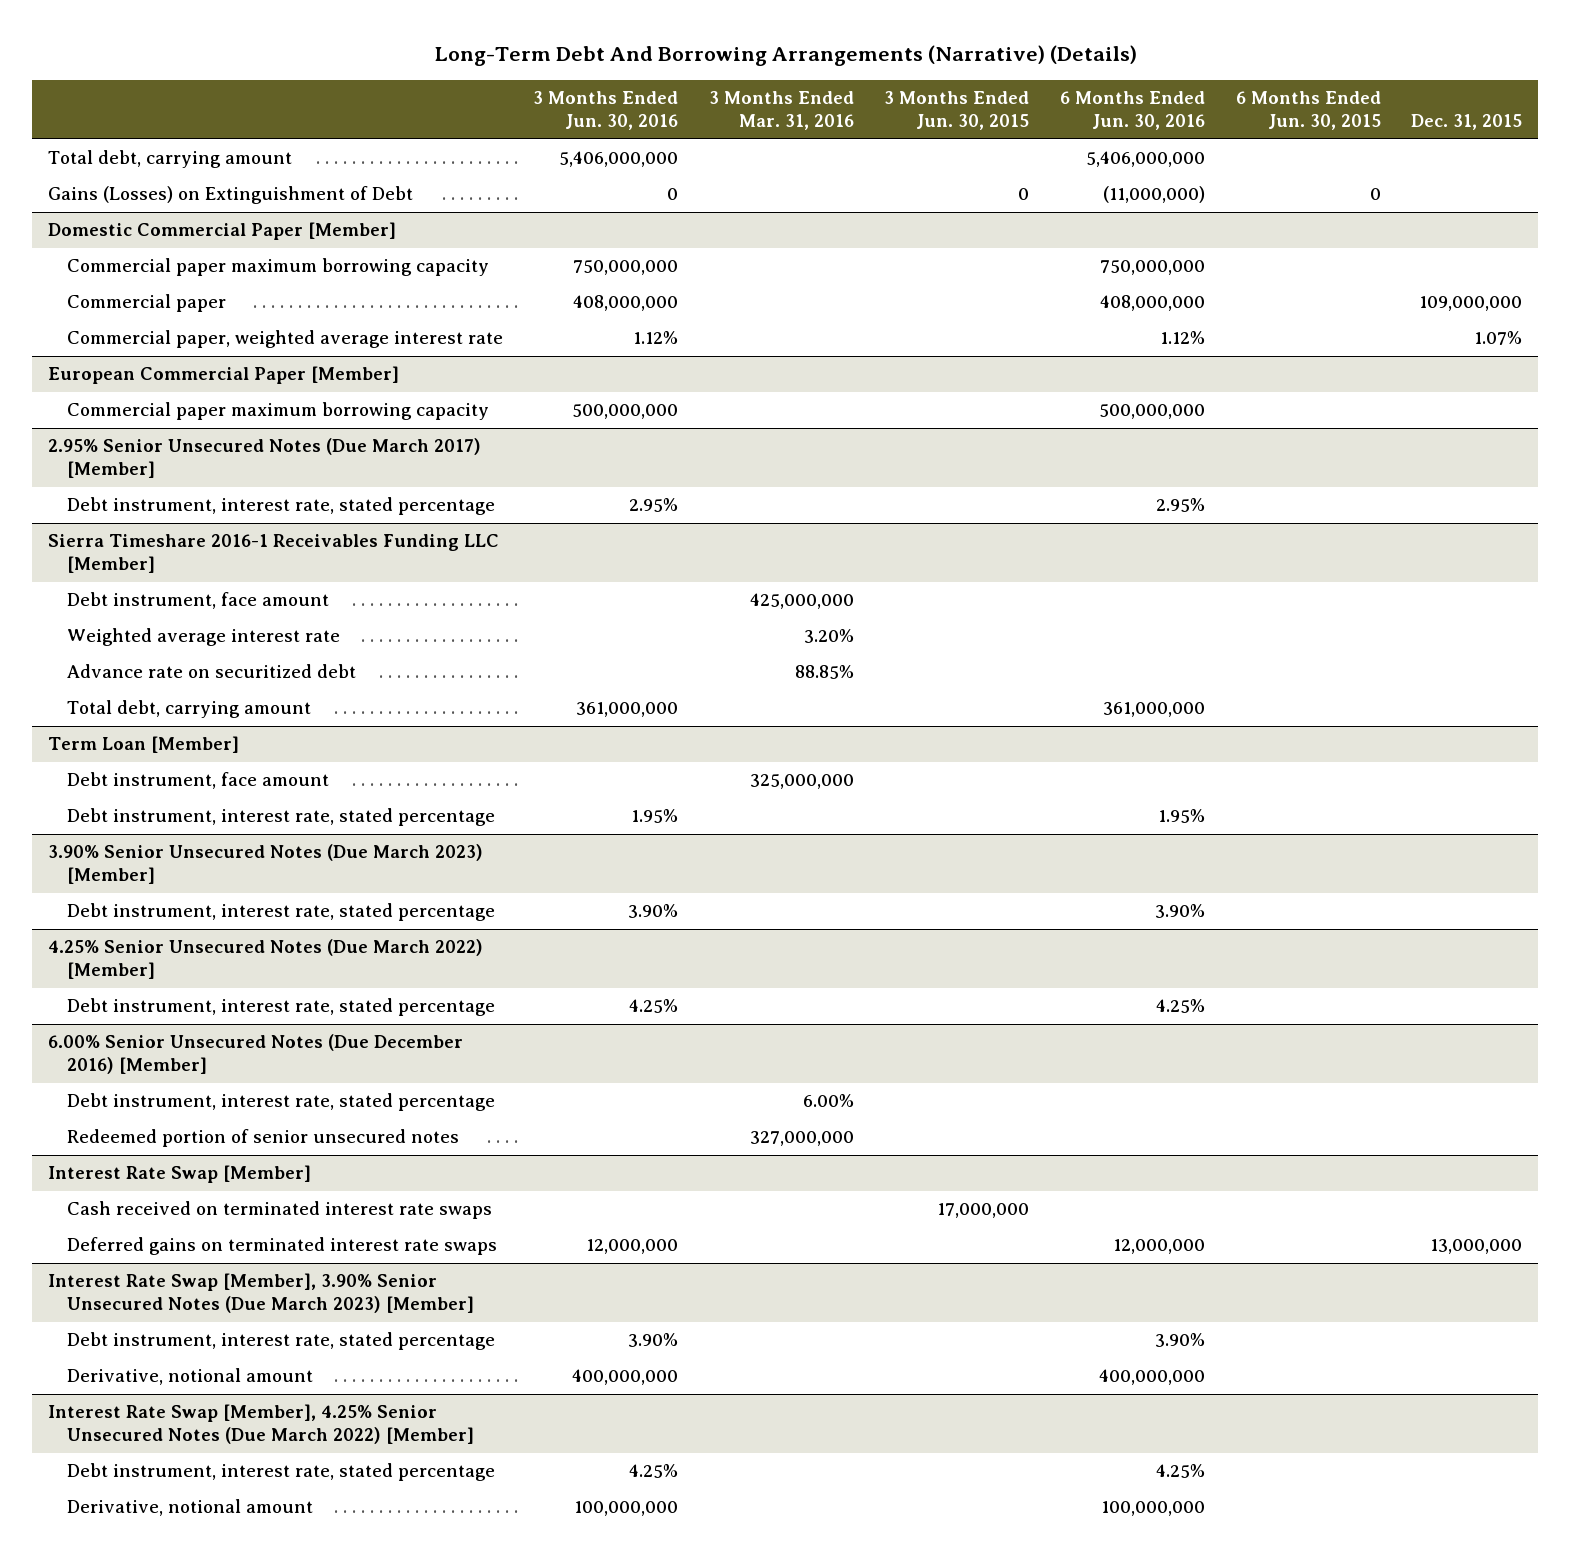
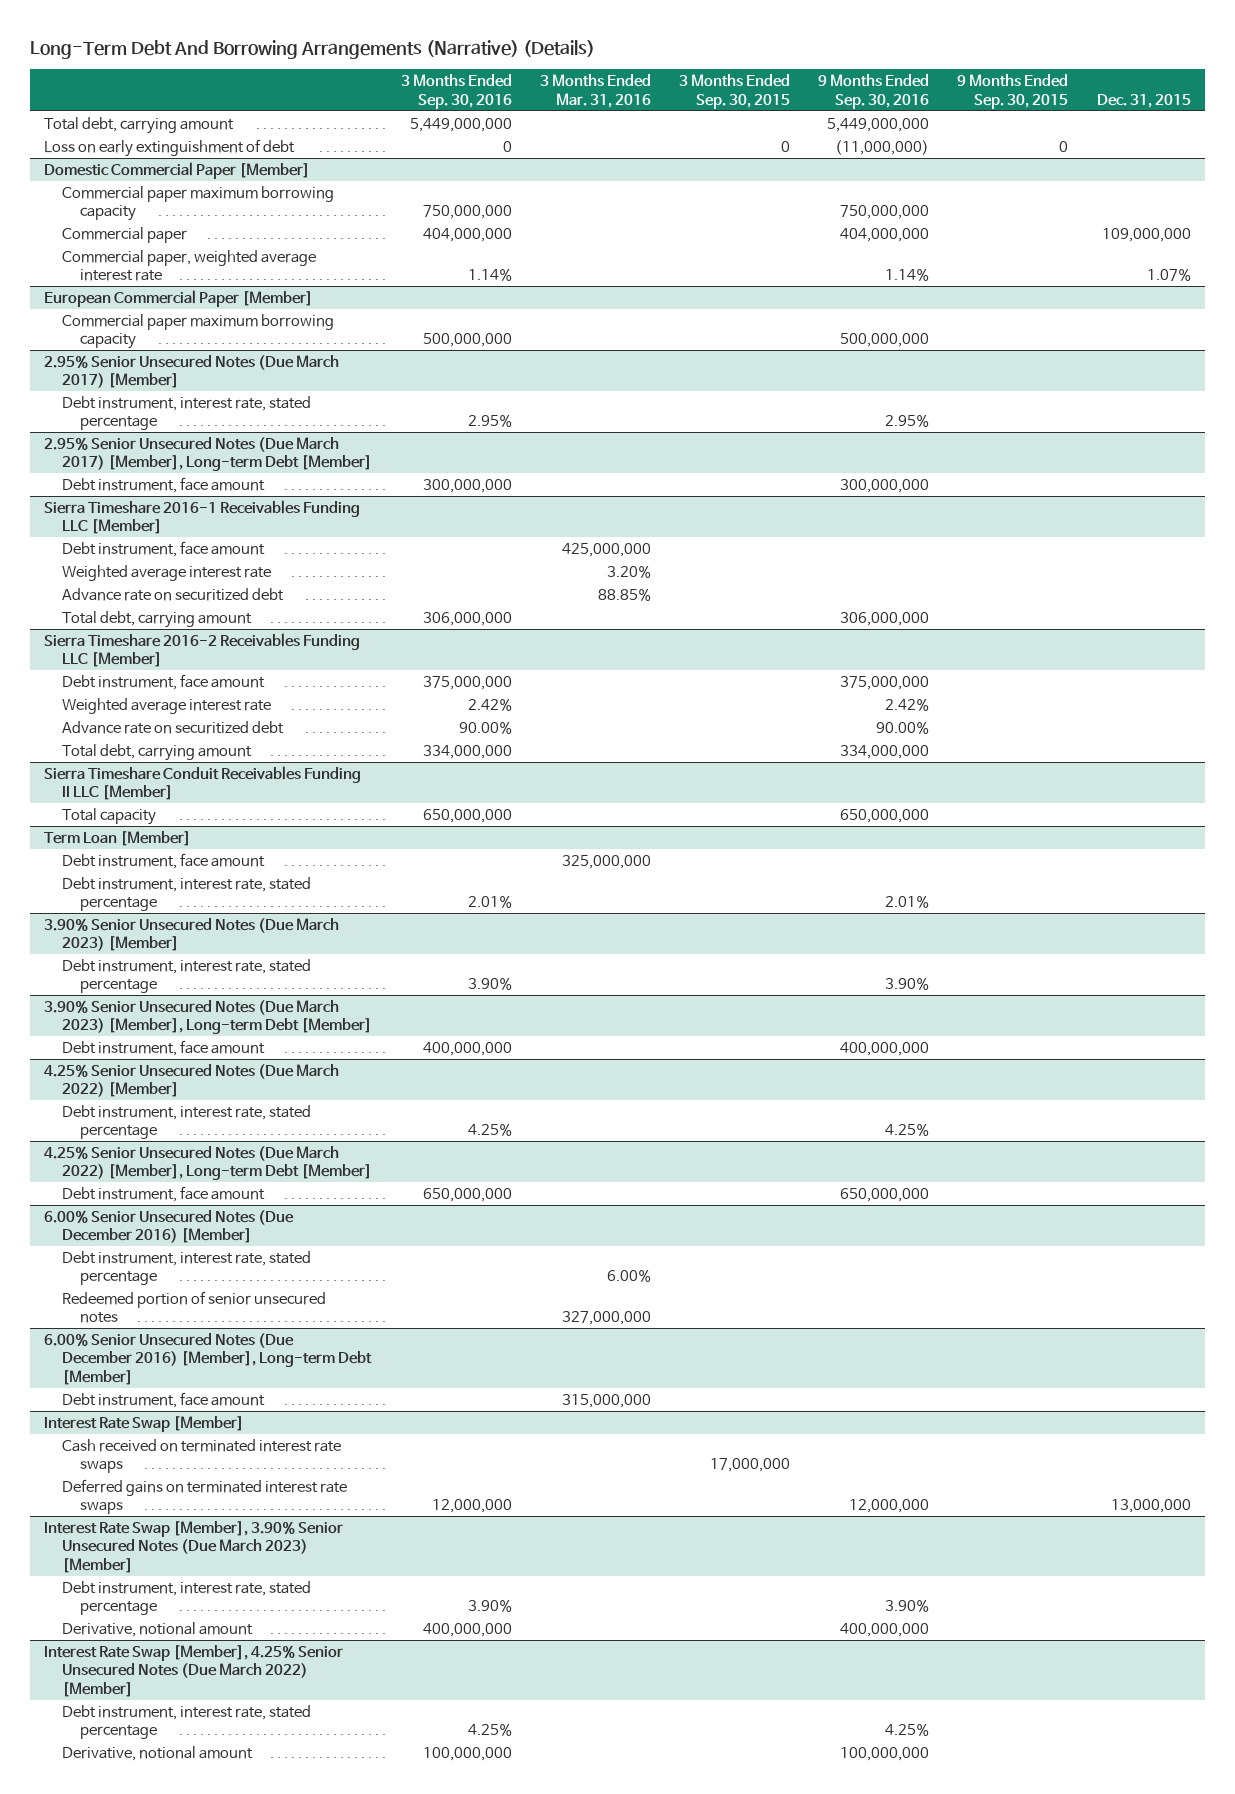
[533,91,679,130] 3 Months Ended Jun. 30, 2016 -> none
[884,91,1030,130] 3 Months Ended Jun. 30, 2015 -> none
[1060,91,1206,130] 6 Months Ended Jun. 30, 2016 -> none
[1235,91,1381,130] 6 Months Ended Jun. 30, 2015 -> none
none -> [400,74,512,109] 3 Months Ended Sep. 30, 2016
none -> [679,74,791,109] 3 Months Ended Sep. 30, 2015
none -> [818,74,930,109] 9 Months Ended Sep. 30, 2016
none -> [957,74,1069,109] 9 Months Ended Sep. 30, 2015
[47,186,413,205] Gains (Losses) on Extinguishment of Debt -> [44,138,296,157] Loss on early extinguishment of debt
none -> [44,436,373,472] 2.95% Senior Unsecured Notes (Due March 2017) [Member], Long-term Debt [Member]
none -> [62,476,266,493] Debt instrument, face amount
none -> [44,632,361,668] Sierra Timeshare 2016-2 Receivables Funding LLC [Member]
none -> [62,673,266,690] Debt instrument, face amount
none -> [62,697,272,714] Weighted average interest rate
none -> [62,720,285,734] Advance rate on securitized debt
none -> [62,743,253,761] Total debt, carrying amount
none -> [44,765,362,801] Sierra Timeshare Conduit Receivables Funding II LLC [Member]
none -> [62,807,157,825] Total capacity
none -> [44,999,373,1035] 3.90% Senior Unsecured Notes (Due March 2023) [Member], Long-term Debt [Member]
none -> [62,1039,266,1056] Debt instrument, face amount
none -> [44,1145,373,1181] 4.25% Senior Unsecured Notes (Due March 2022) [Member], Long-term Debt [Member]
none -> [62,1185,266,1202] Debt instrument, face amount
none -> [44,1332,373,1385] 6.00% Senior Unsecured Notes (Due December 2016) [Member], Long-term Debt [Member]
none -> [62,1391,266,1408] Debt instrument, face amount

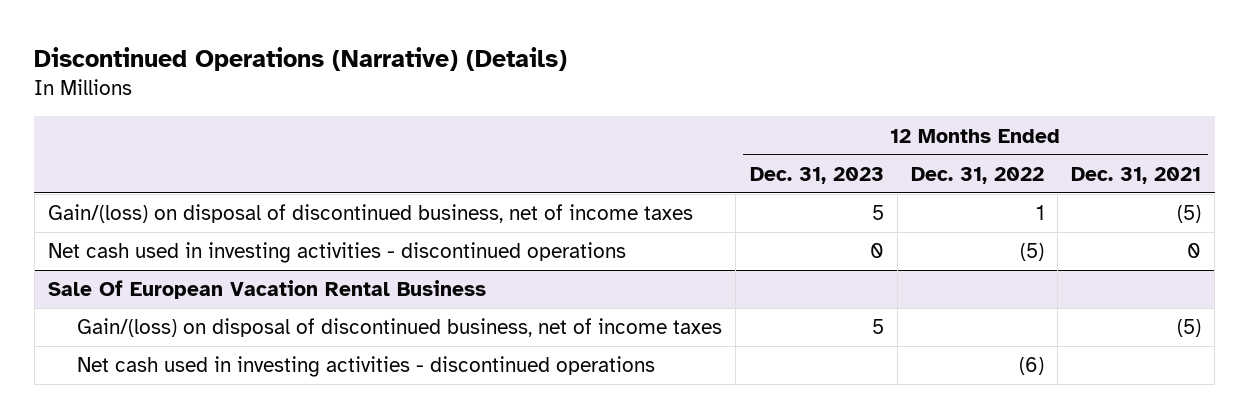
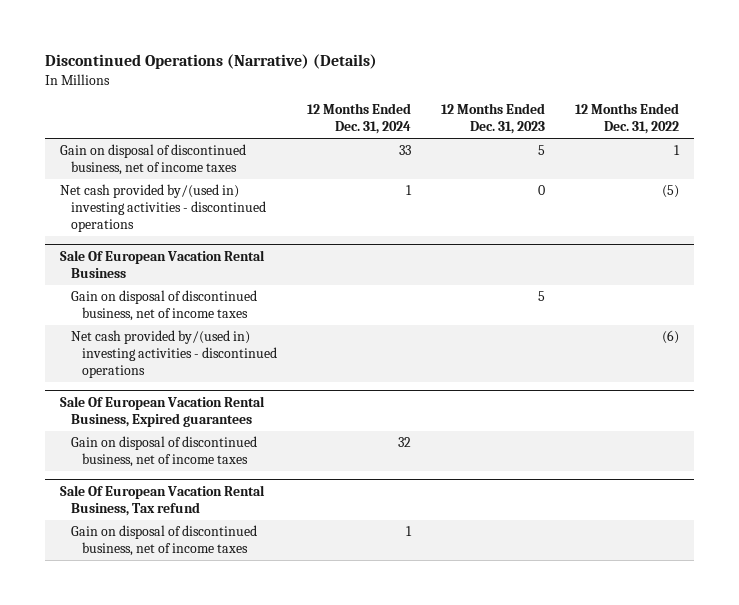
[1071,166,1202,184] Dec. 31, 2021 -> none
none -> [306,103,411,135] 12 Months Ended Dec. 31, 2024
[47,204,693,224] Gain/(loss) on disposal of discontinued business, net of income taxes -> [60,144,247,176] Gain on disposal of discontinued business, net of income taxes
[47,242,626,264] Net cash used in investing activities - discontinued operations -> [60,184,266,233] Net cash provided by/(used in) investing activities - discontinued operations
[77,318,723,338] Gain/(loss) on disposal of discontinued business, net of income taxes -> [70,290,257,322] Gain on disposal of discontinued business, net of income taxes
[77,356,656,378] Net cash used in investing activities - discontinued operations -> [70,330,277,379] Net cash provided by/(used in) investing activities - discontinued operations
none -> [60,395,266,427] Sale Of European Vacation Rental Business, Expired guarantees
none -> [70,436,257,468] Gain on disposal of discontinued business, net of income taxes
none -> [60,484,266,516] Sale Of European Vacation Rental Business, Tax refund
none -> [70,525,257,557] Gain on disposal of discontinued business, net of income taxes

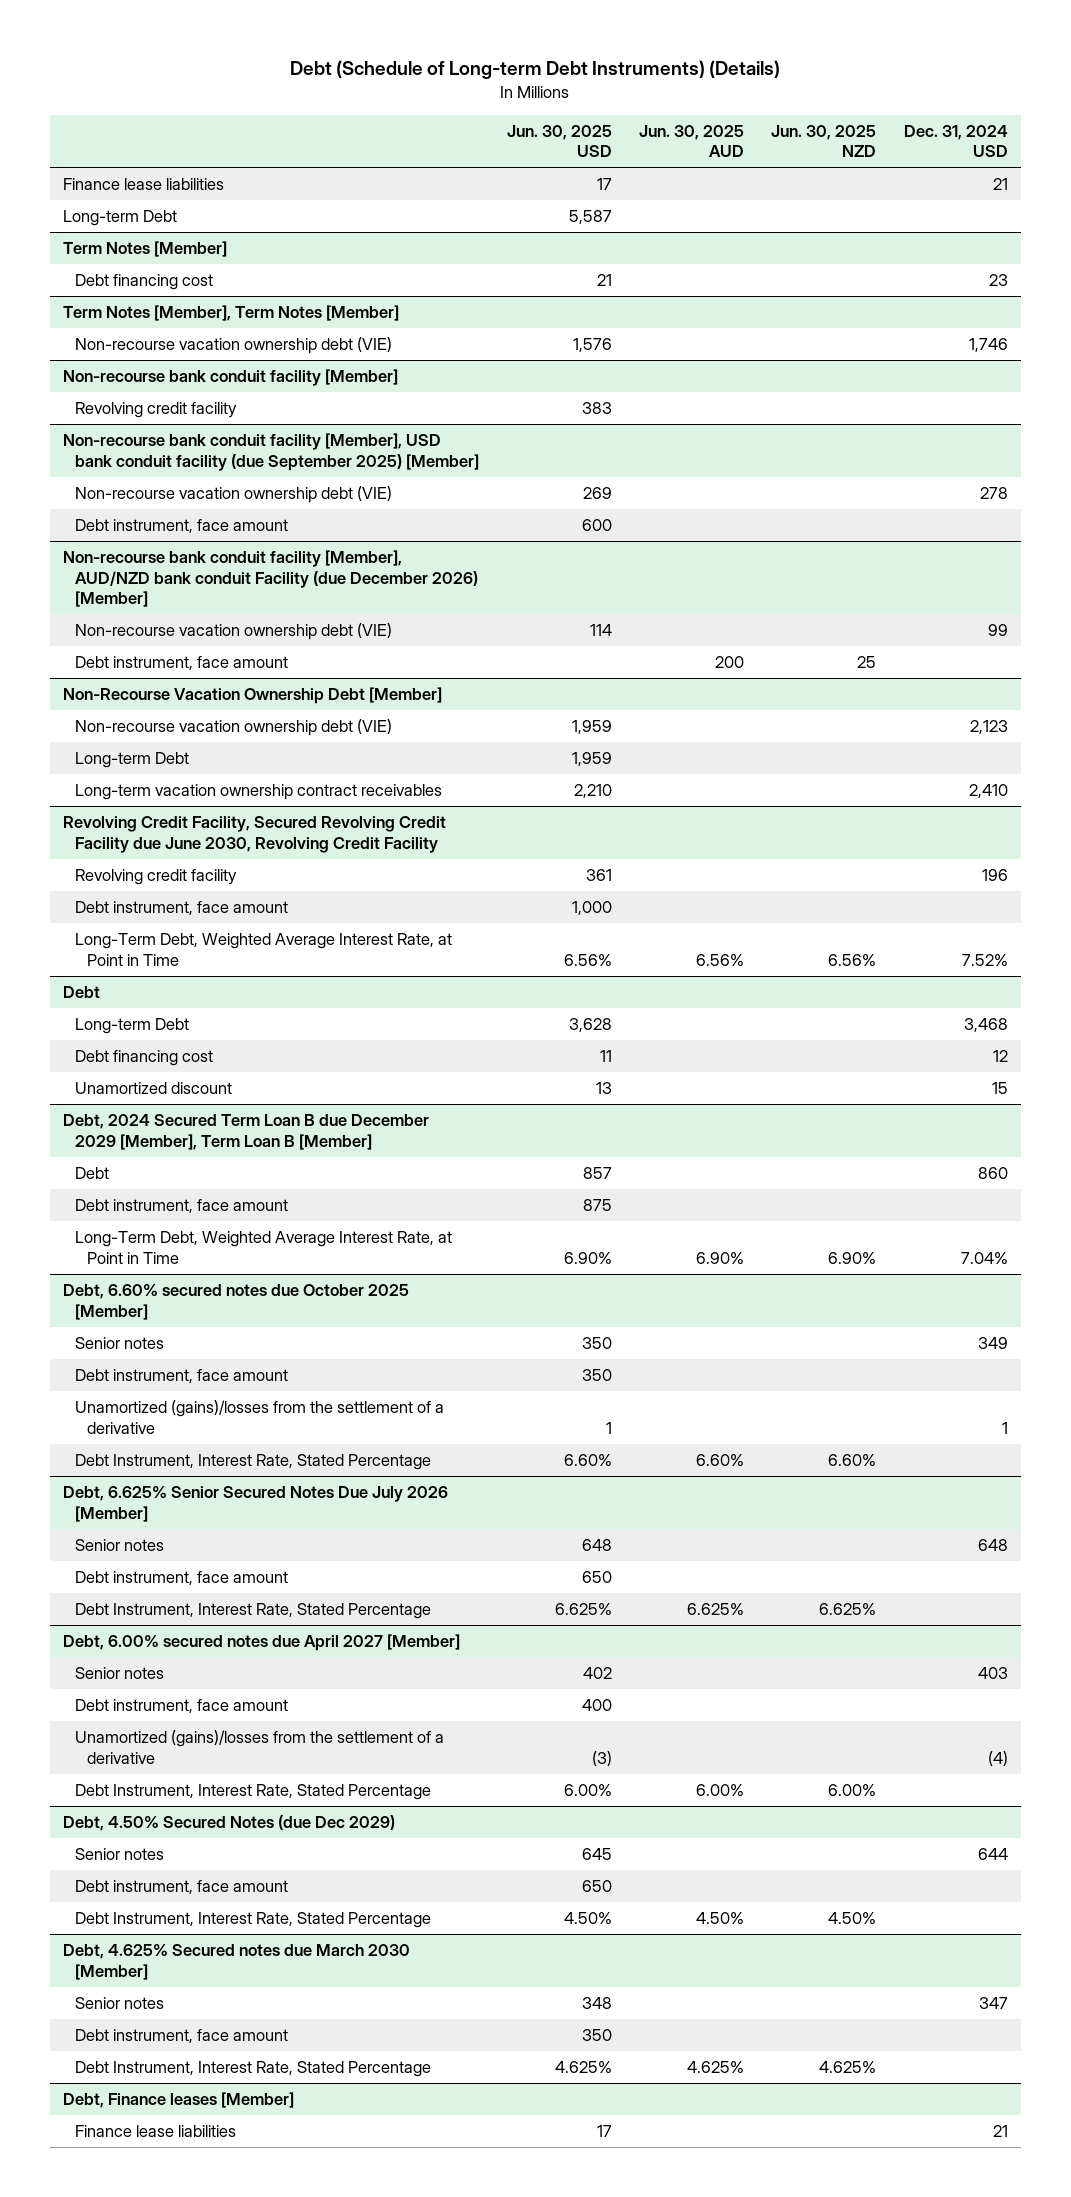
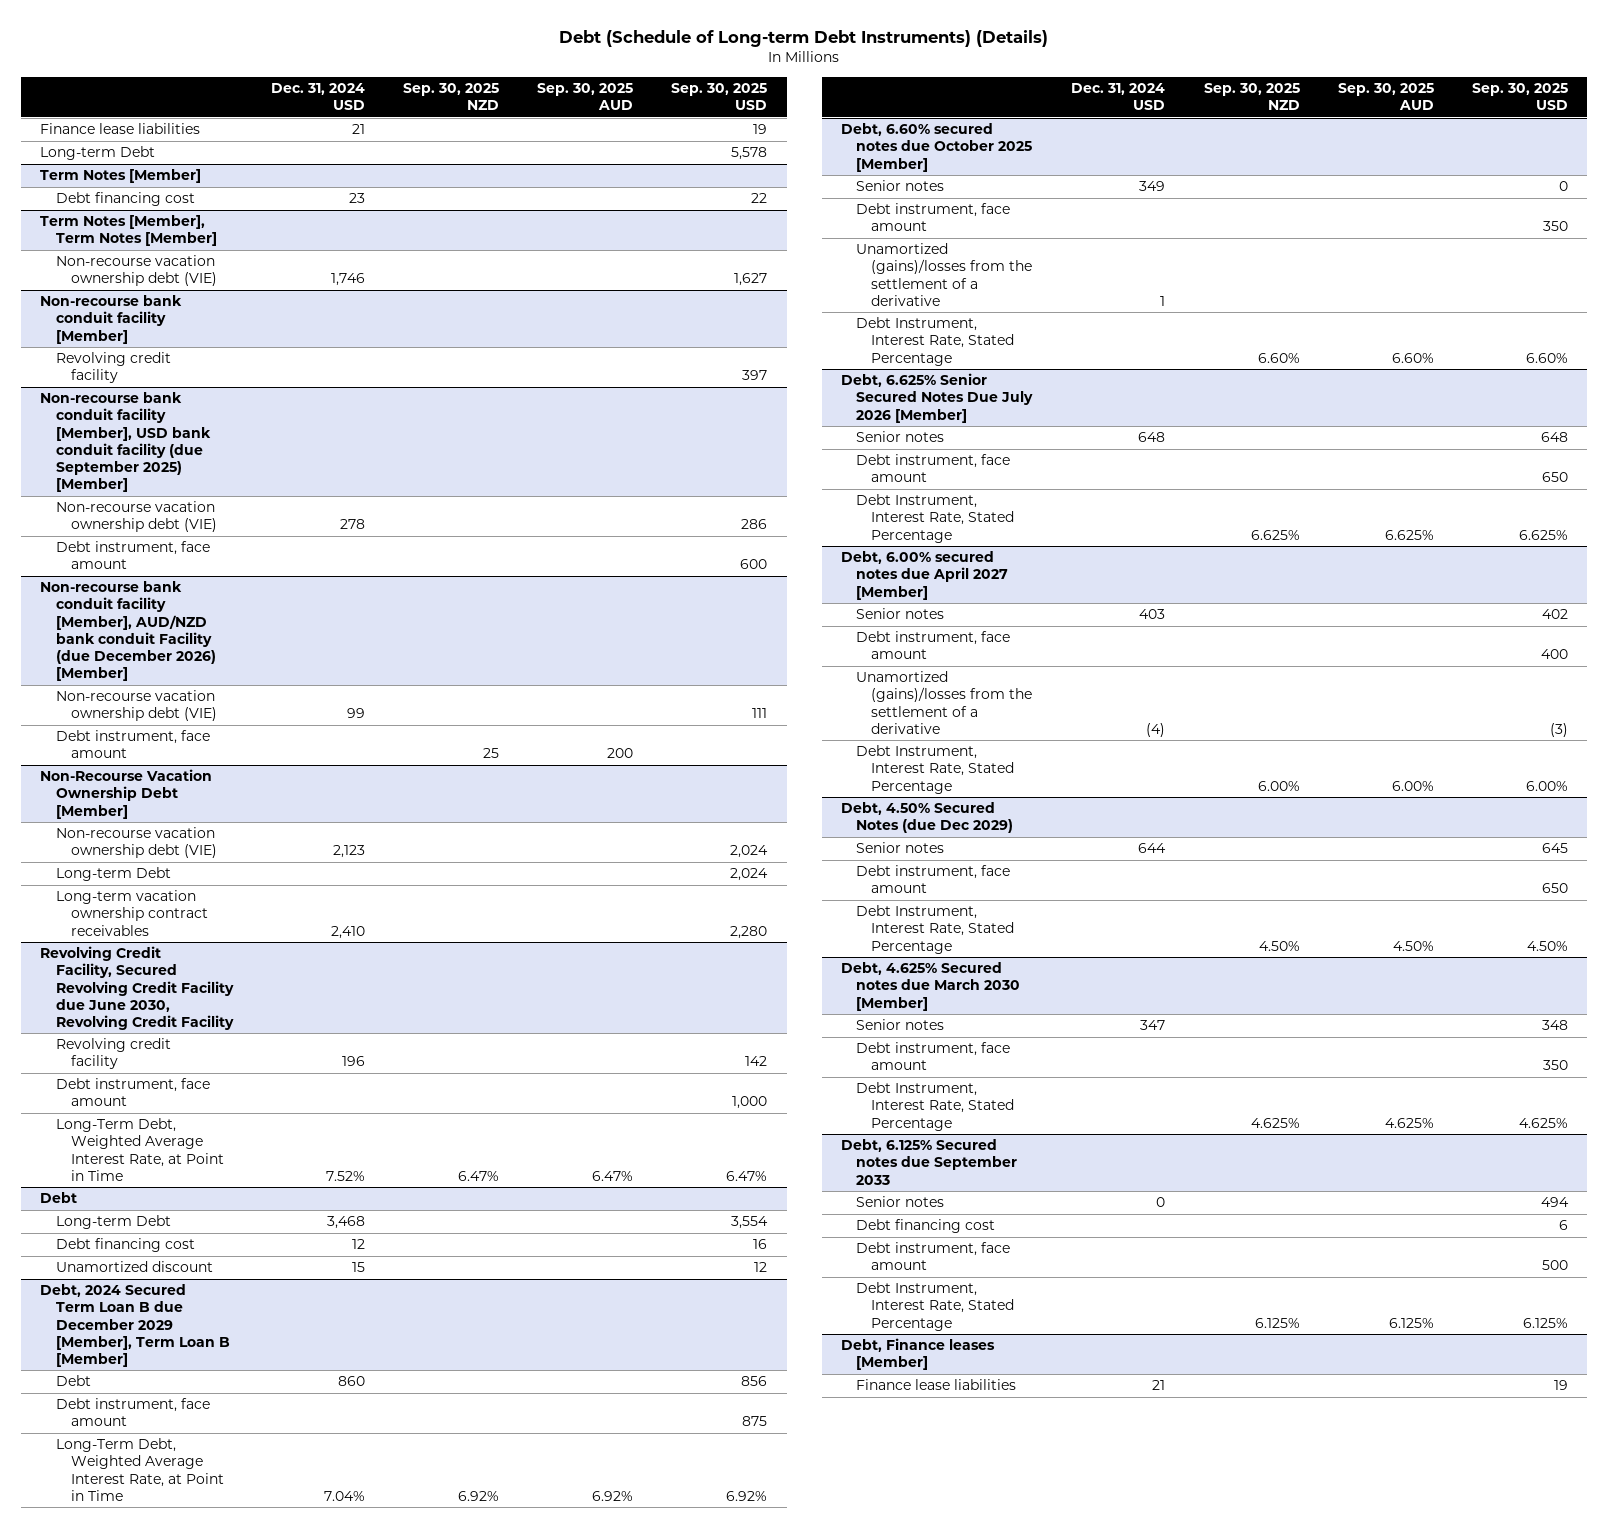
[506,124,612,158] Jun. 30, 2025 USD -> none
[638,124,744,158] Jun. 30, 2025 AUD -> none
[771,124,877,158] Jun. 30, 2025 NZD -> none
none -> [402,82,499,111] Sep. 30, 2025 NZD
none -> [537,82,634,111] Sep. 30, 2025 AUD
none -> [671,82,768,111] Sep. 30, 2025 USD
none -> [841,1139,1018,1185] Debt, 6.125% Secured notes due September 2033
none -> [856,1196,945,1208] Senior notes
none -> [856,1219,996,1234] Debt financing cost
none -> [856,1242,1011,1271] Debt instrument, face amount
none -> [856,1282,1015,1331] Debt Instrument, Interest Rate, Stated Percentage

